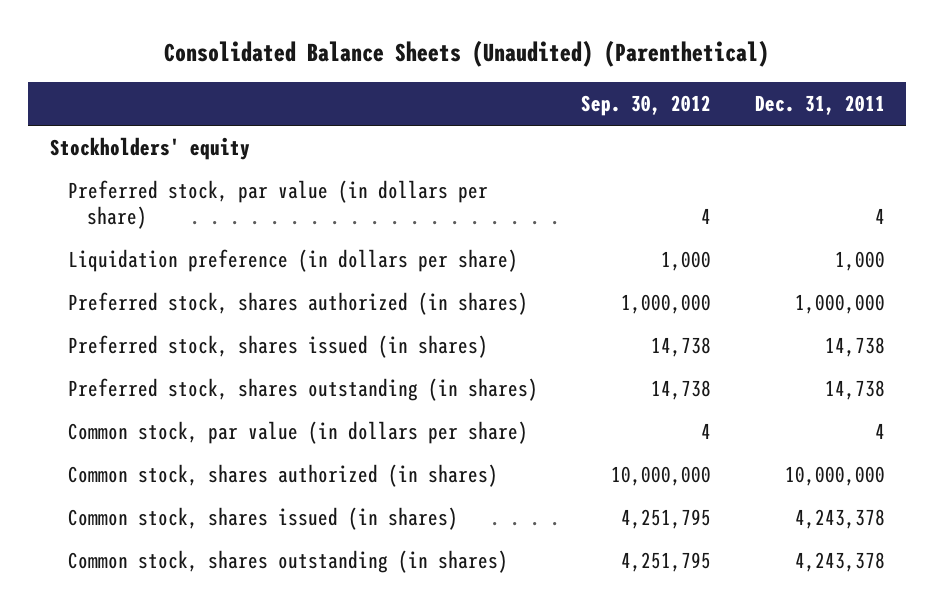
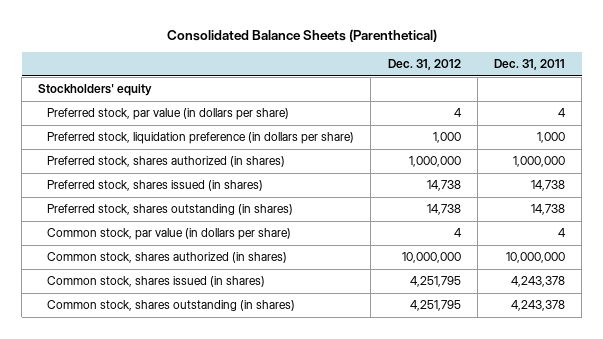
[164,40,770,68] Consolidated Balance Sheets (Unaudited) (Parenthetical) -> [166,28,437,42] Consolidated Balance Sheets (Parenthetical)
[581,95,712,117] Sep. 30, 2012 -> none
none -> [387,58,461,70] Dec. 31, 2012
[68,248,519,272] Liquidation preference (in dollars per share) -> [47,132,355,145] Preferred stock, liquidation preference (in dollars per share)

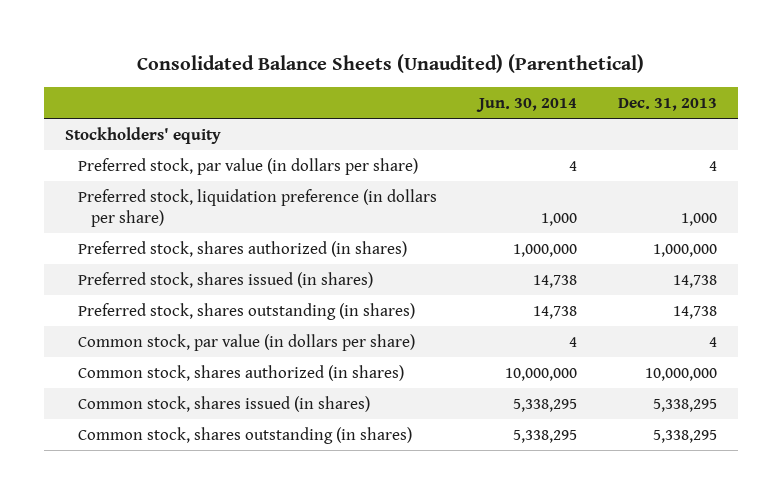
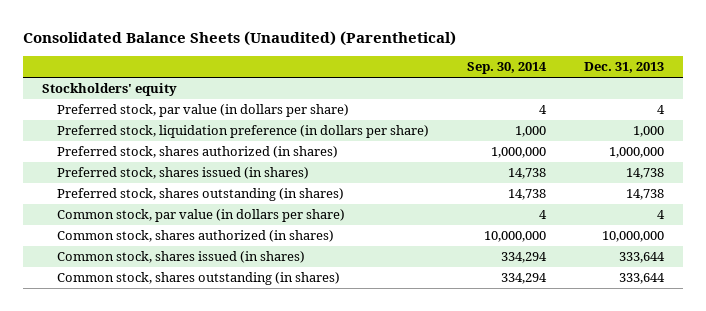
[475,97,577,112] Jun. 30, 2014 -> none
none -> [466,62,547,75] Sep. 30, 2014
[653,398,718,412] 5,338,295 -> [619,252,666,264] 333,644
[653,429,718,443] 5,338,295 -> [619,273,666,285] 333,644

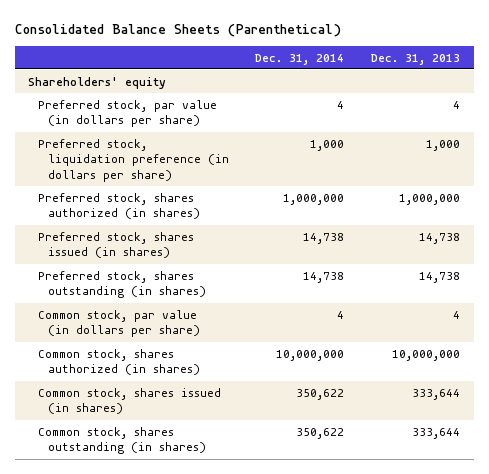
[22,30,456,46] Consolidated Balance Sheets (Unaudited) (Parenthetical) -> [15,23,342,37] Consolidated Balance Sheets (Parenthetical)
[466,62,547,75] Sep. 30, 2014 -> none
none -> [255,53,345,65] Dec. 31, 2014
[41,83,177,97] Stockholders' equity -> [28,76,167,89] Shareholders' equity

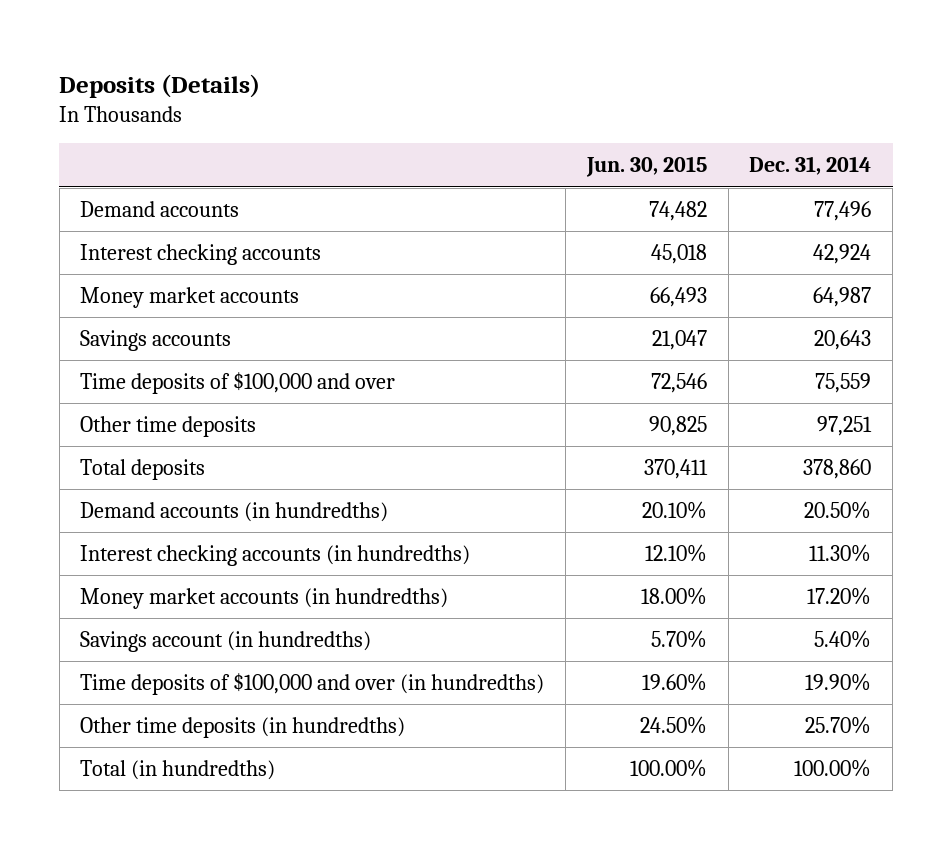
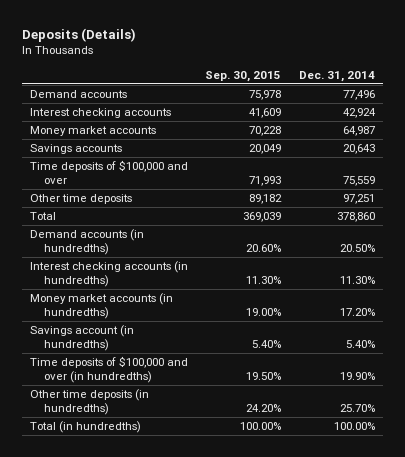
[585,156,707,178] Jun. 30, 2015 -> none
none -> [205,70,282,82] Sep. 30, 2015
[80,458,206,480] Total deposits -> [30,211,57,220] Total

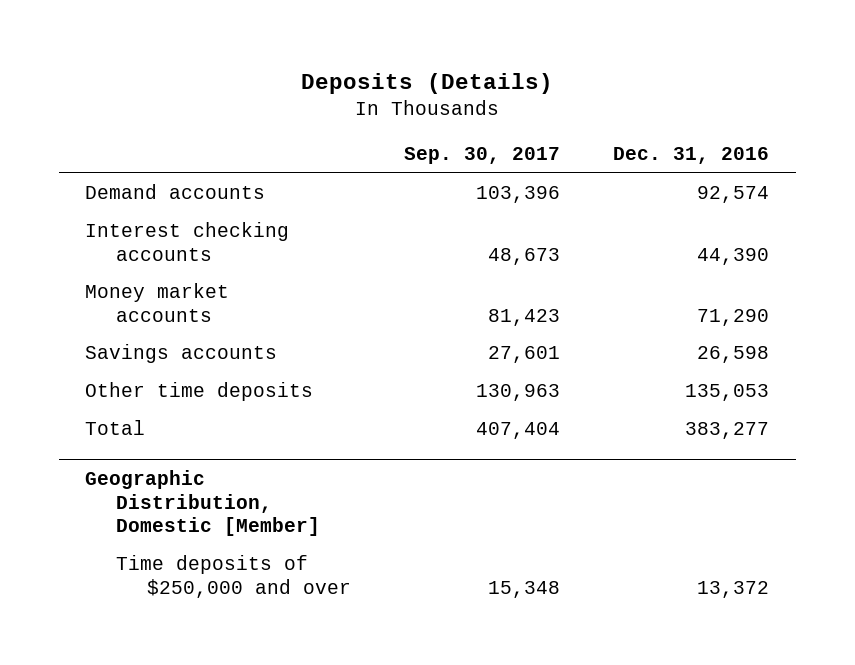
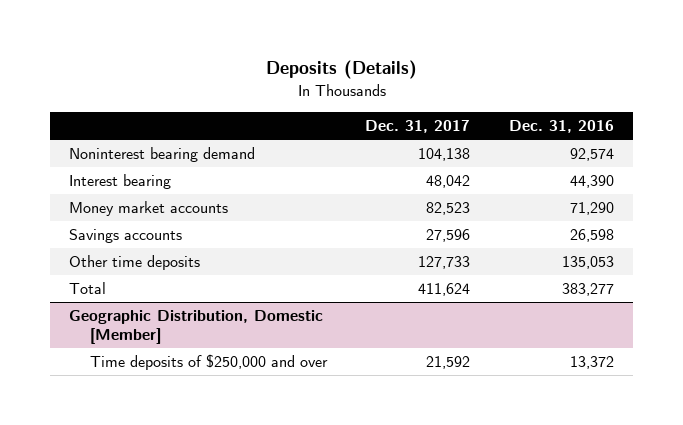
[404,147,561,165] Sep. 30, 2017 -> none
none -> [365,119,471,133] Dec. 31, 2017
[85,184,266,200] Demand accounts -> [69,147,256,163] Noninterest bearing demand
[85,222,290,261] Interest checking accounts -> [69,174,172,190] Interest bearing

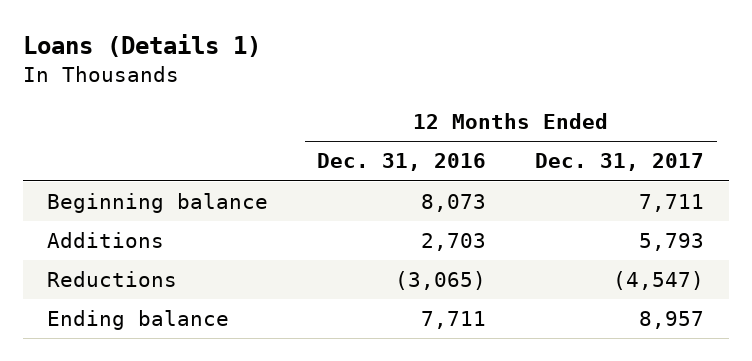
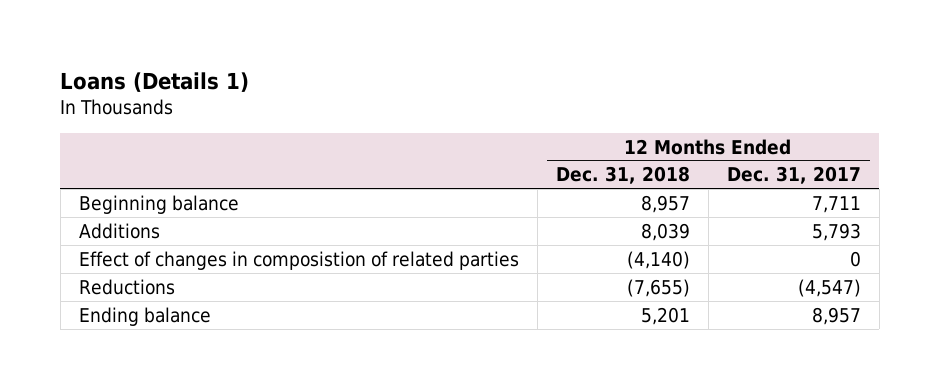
[317,153,487,172] Dec. 31, 2016 -> none
none -> [555,166,690,185] Dec. 31, 2018
none -> [78,250,519,270] Effect of changes in composistion of related parties

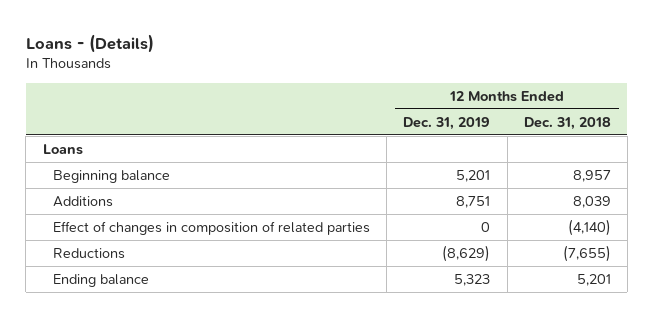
[60,72,250,93] Loans (Details 1) -> [25,33,154,53] Loans - (Details)
[726,166,861,185] Dec. 31, 2017 -> none
none -> [403,116,491,130] Dec. 31, 2019
none -> [42,143,83,155] Loans
[78,250,519,270] Effect of changes in composistion of related parties -> [52,220,370,235] Effect of changes in composition of related parties

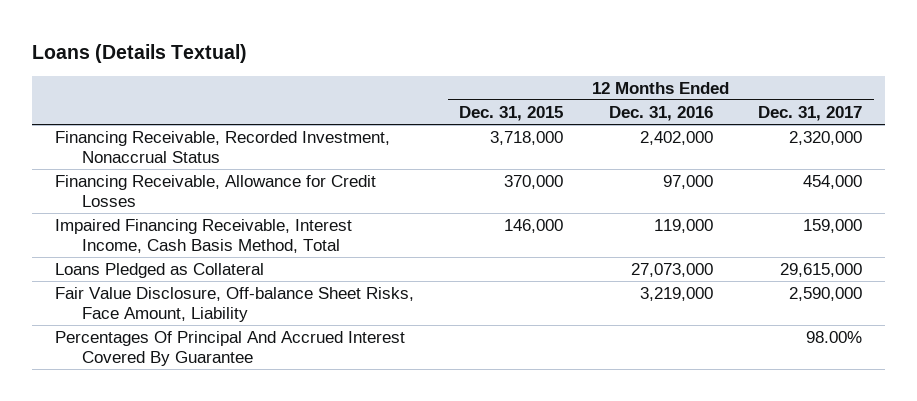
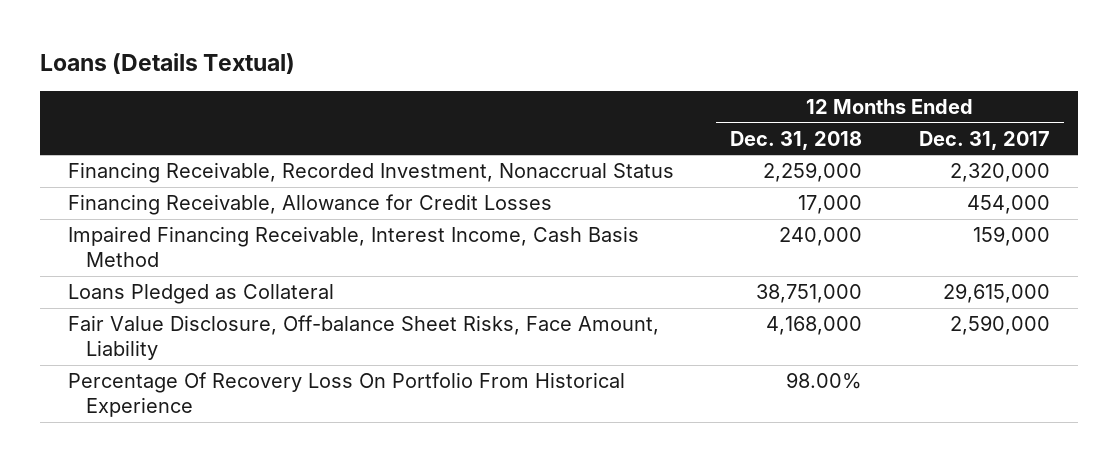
[459,105,564,121] Dec. 31, 2015 -> none
[608,105,713,121] Dec. 31, 2016 -> none
none -> [730,130,863,150] Dec. 31, 2018
[55,218,353,253] Impaired Financing Receivable, Interest Income, Cash Basis Method, Total -> [67,226,639,268] Impaired Financing Receivable, Interest Income, Cash Basis Method
[55,330,406,366] Percentages Of Principal And Accrued Interest Covered By Guarantee -> none
none -> [67,372,625,418] Percentage Of Recovery Loss On Portfolio From Historical Experience

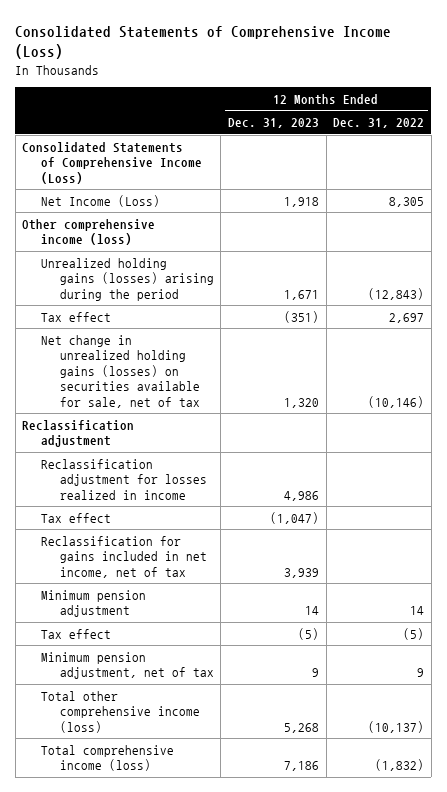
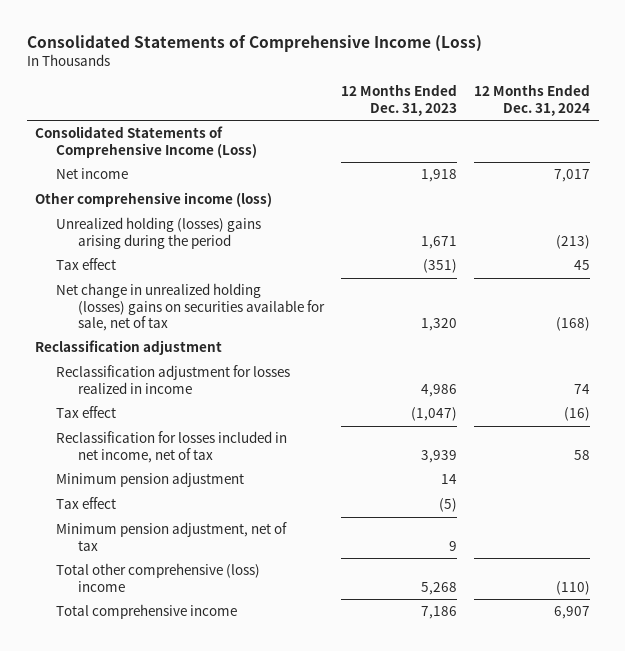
[333,118,425,129] Dec. 31, 2022 -> none
none -> [474,84,591,116] 12 Months Ended Dec. 31, 2024
[41,194,161,207] Net Income (Loss) -> [56,168,129,180] Net income
[41,257,214,301] Unrealized holding gains (losses) arising during the period -> [56,217,262,249] Unrealized holding (losses) gains arising during the period
[41,334,200,408] Net change in unrealized holding gains (losses) on securities available for sale, net of tax -> [56,283,325,331] Net change in unrealized holding (losses) gains on securities available for sale, net of tax
[41,535,207,578] Reclassification for gains included in net income, net of tax -> [56,431,288,463] Reclassification for losses included in net income, net of tax
[41,690,200,733] Total other comprehensive income (loss) -> [56,563,261,592] Total other comprehensive (loss) income
[41,744,175,772] Total comprehensive income (loss) -> [56,604,238,620] Total comprehensive income

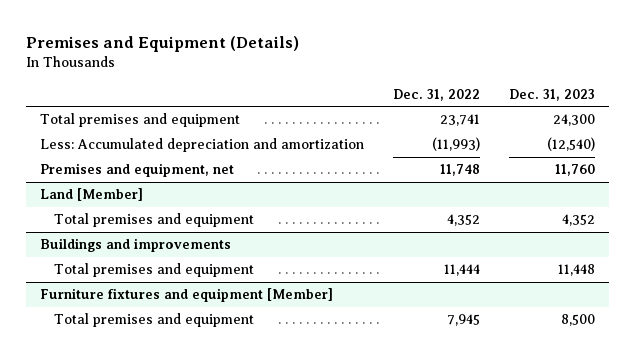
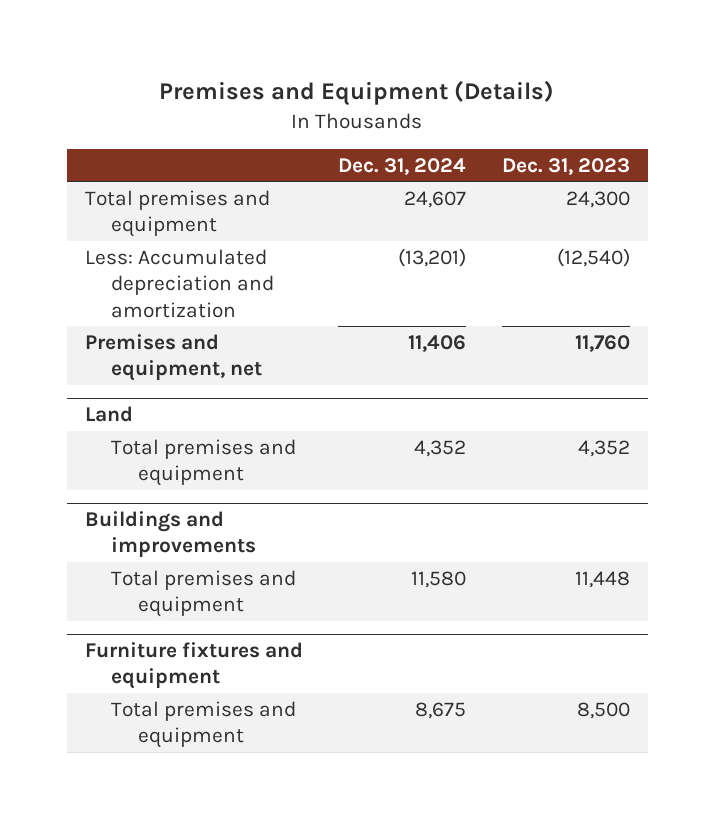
[393,88,481,101] Dec. 31, 2022 -> none
none -> [338,157,467,175] Dec. 31, 2024
[40,188,144,202] Land [Member] -> [84,406,133,423] Land
[40,288,334,303] Furniture fixtures and equipment [Member] -> [84,642,303,690] Furniture fixtures and equipment

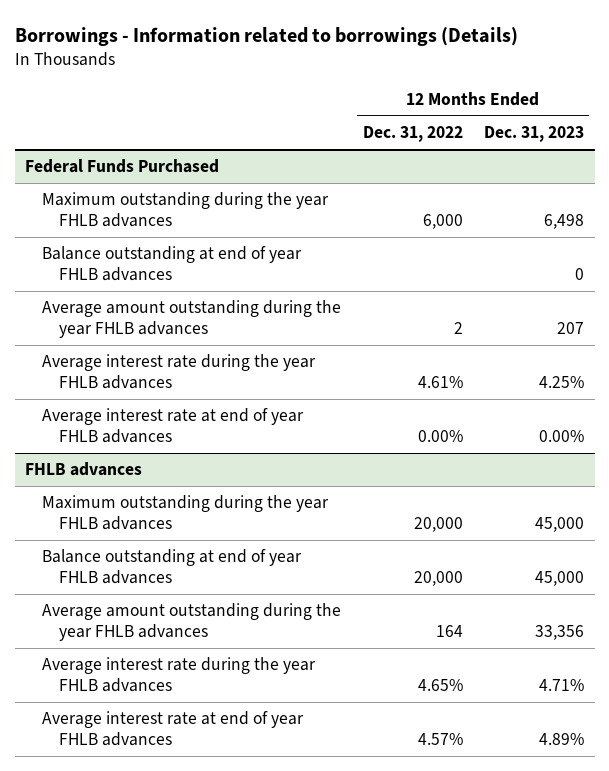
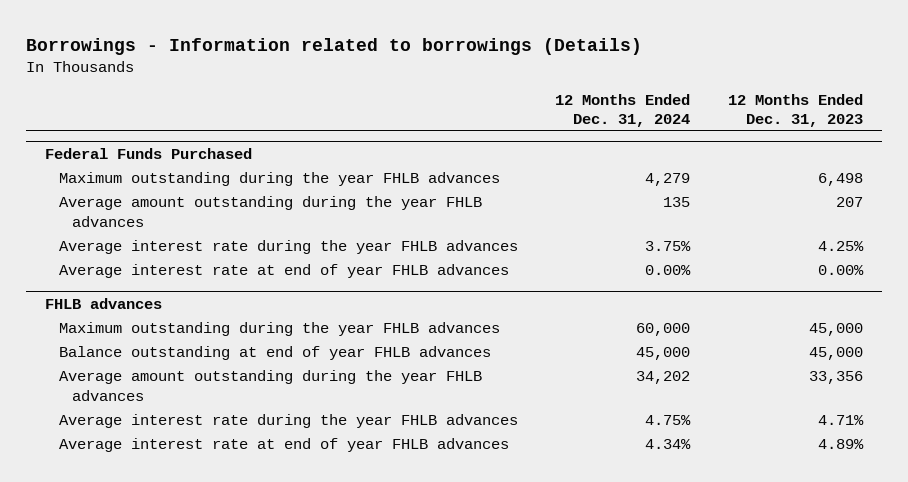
[362,126,463,143] Dec. 31, 2022 -> none
none -> [555,93,691,128] 12 Months Ended Dec. 31, 2024
[42,246,303,282] Balance outstanding at end of year FHLB advances -> none

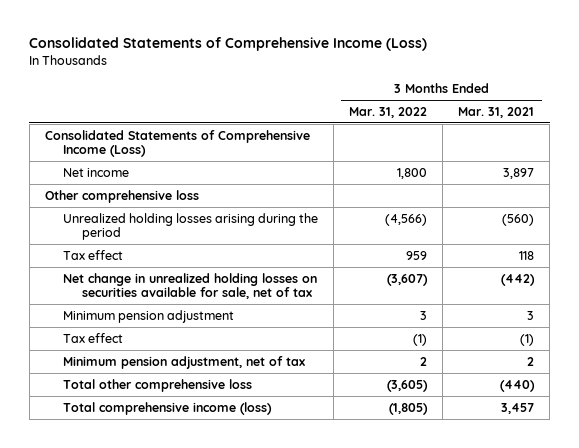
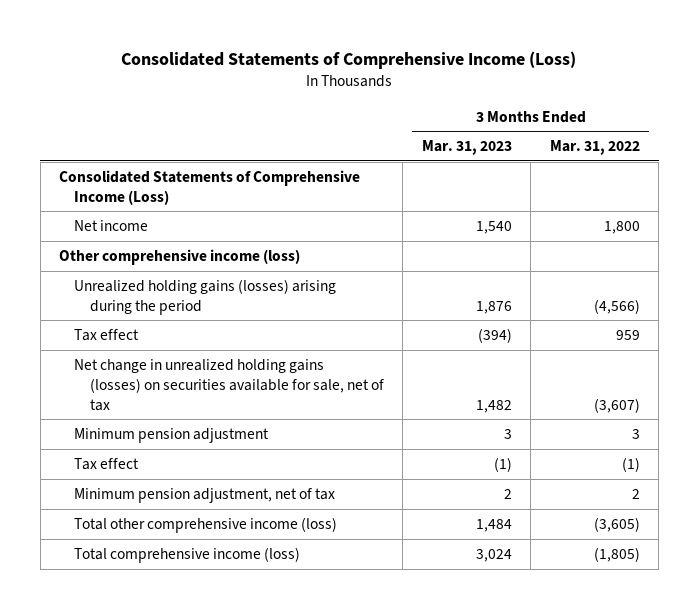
[458,106,535,118] Mar. 31, 2021 -> none
none -> [421,140,512,156] Mar. 31, 2023
[44,189,199,203] Other comprehensive loss -> [59,248,301,265] Other comprehensive income (loss)
[63,212,319,241] Unrealized holding losses arising during the period -> [74,278,337,315] Unrealized holding gains (losses) arising during the period
[63,272,318,300] Net change in unrealized holding losses on securities available for sale, net of tax -> [74,358,384,411] Net change in unrealized holding gains (losses) on securities available for sale, net of tax
[63,378,253,392] Total other comprehensive loss -> [74,516,338,533] Total other comprehensive income (loss)

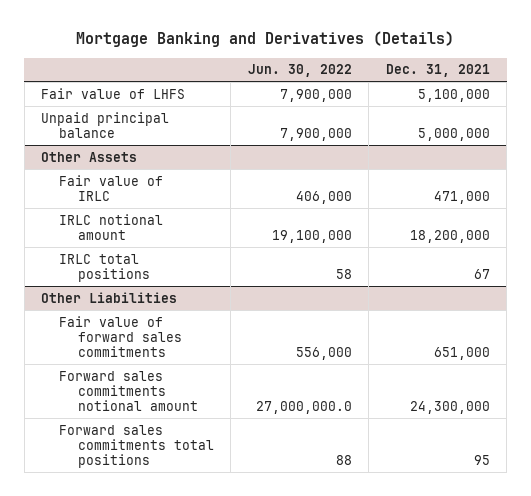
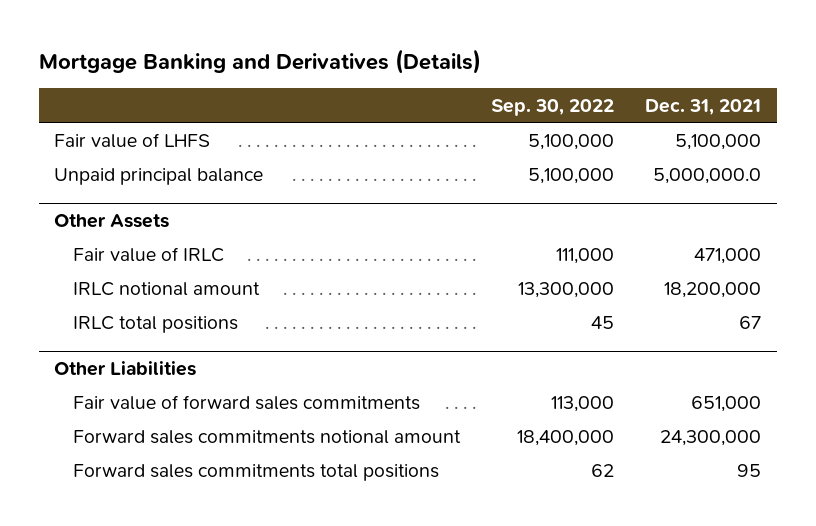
[247,64,352,78] Jun. 30, 2022 -> none
none -> [491,98,615,116] Sep. 30, 2022
[417,127,490,141] 5,000,000 -> [653,167,762,184] 5,000,000.0

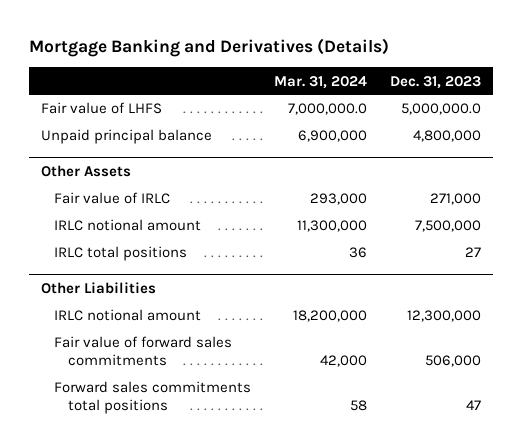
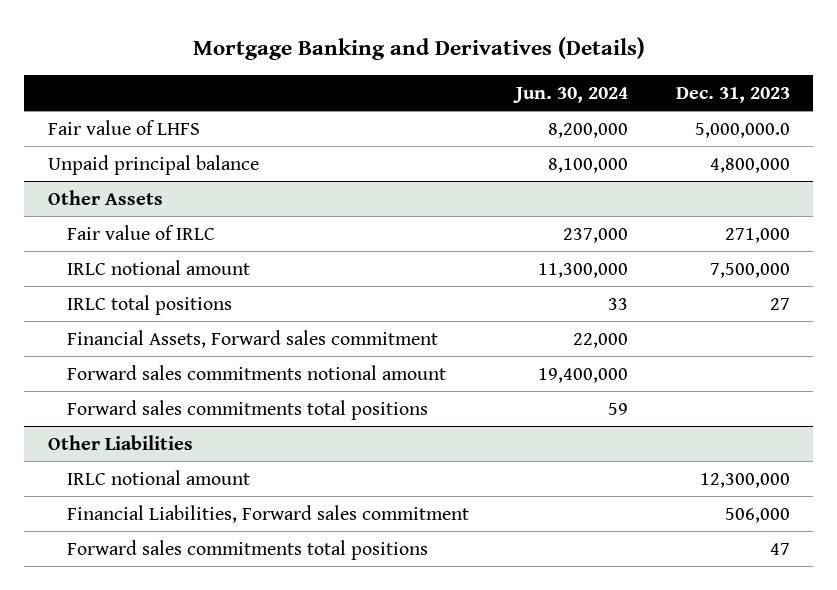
[274,75,368,89] Mar. 31, 2024 -> none
none -> [513,86,629,103] Jun. 30, 2024
none -> [66,329,438,348] Financial Assets, Forward sales commitment
none -> [66,364,446,380] Forward sales commitments notional amount
none -> [66,399,428,420] Forward sales commitments total positions
[54,336,233,367] Fair value of forward sales commitments -> none
none -> [66,504,469,523] Financial Liabilities, Forward sales commitment

